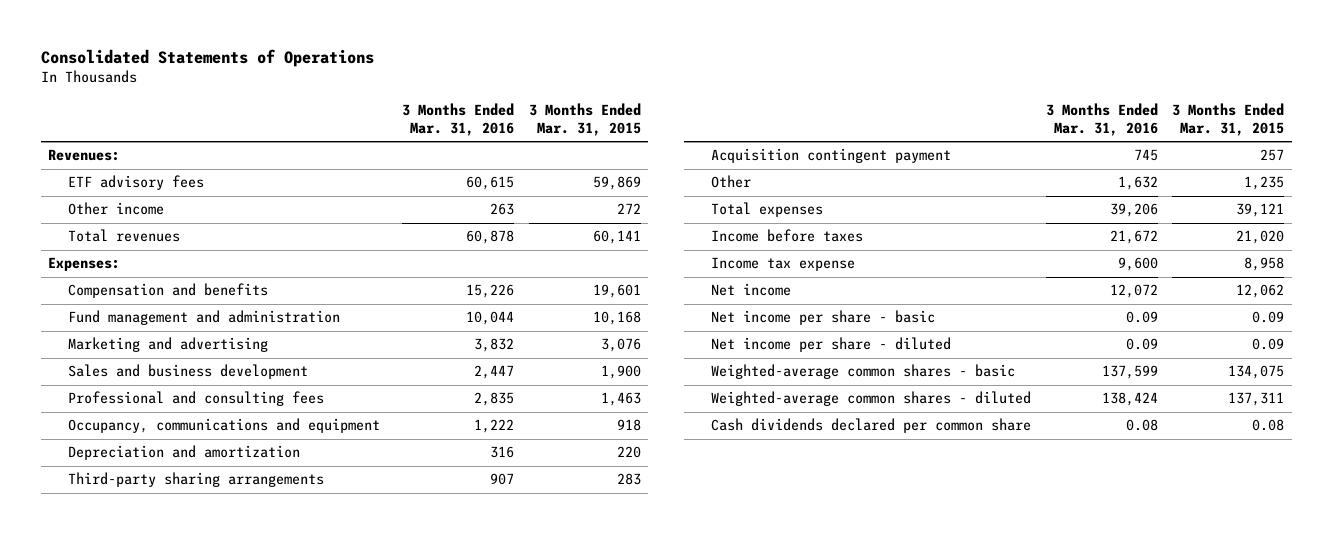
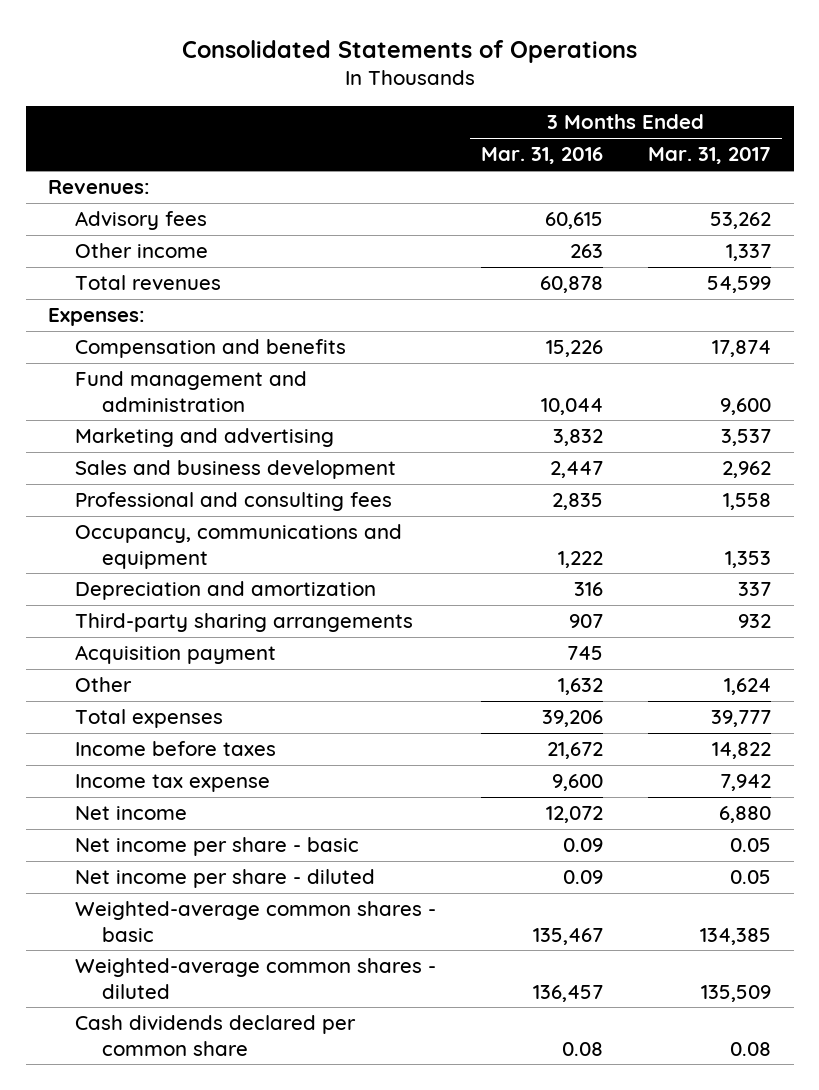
[528,103,641,137] 3 Months Ended Mar. 31, 2015 -> none
none -> [648,147,772,165] Mar. 31, 2017
[67,175,204,191] ETF advisory fees -> [75,211,208,231] Advisory fees
[711,148,952,164] Acquisition contingent payment -> [75,645,277,665] Acquisition payment
[1101,365,1158,380] 137,599 -> [533,927,604,945] 135,467
[1101,392,1158,407] 138,424 -> [533,984,604,1002] 136,457

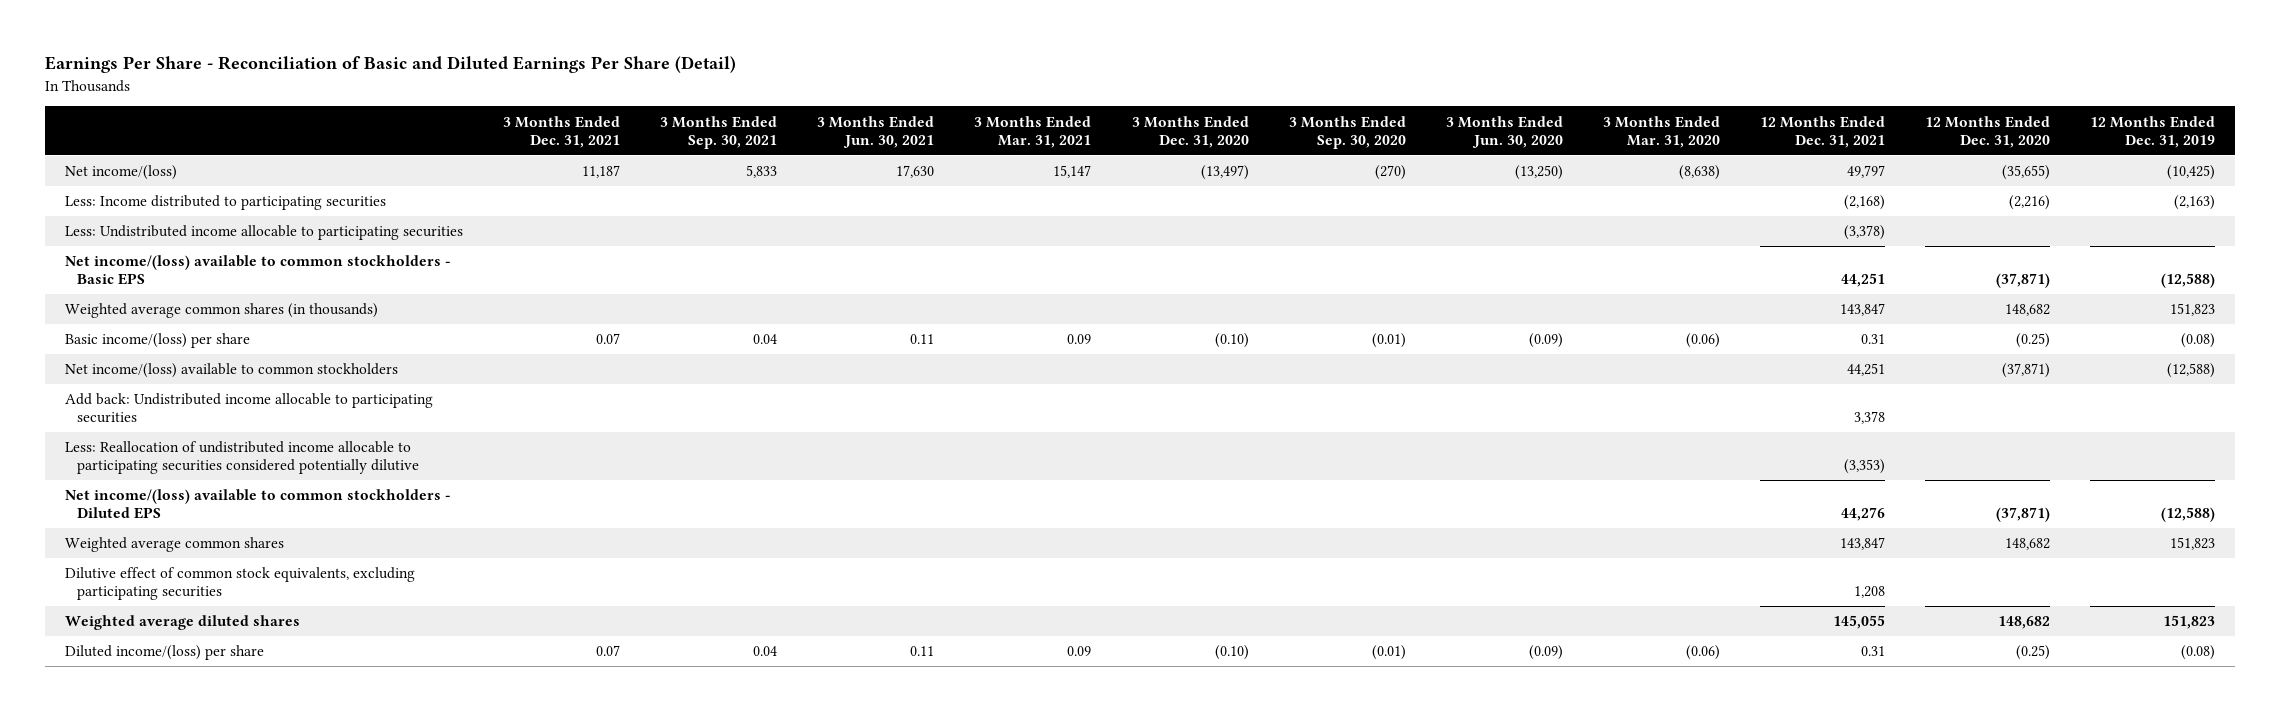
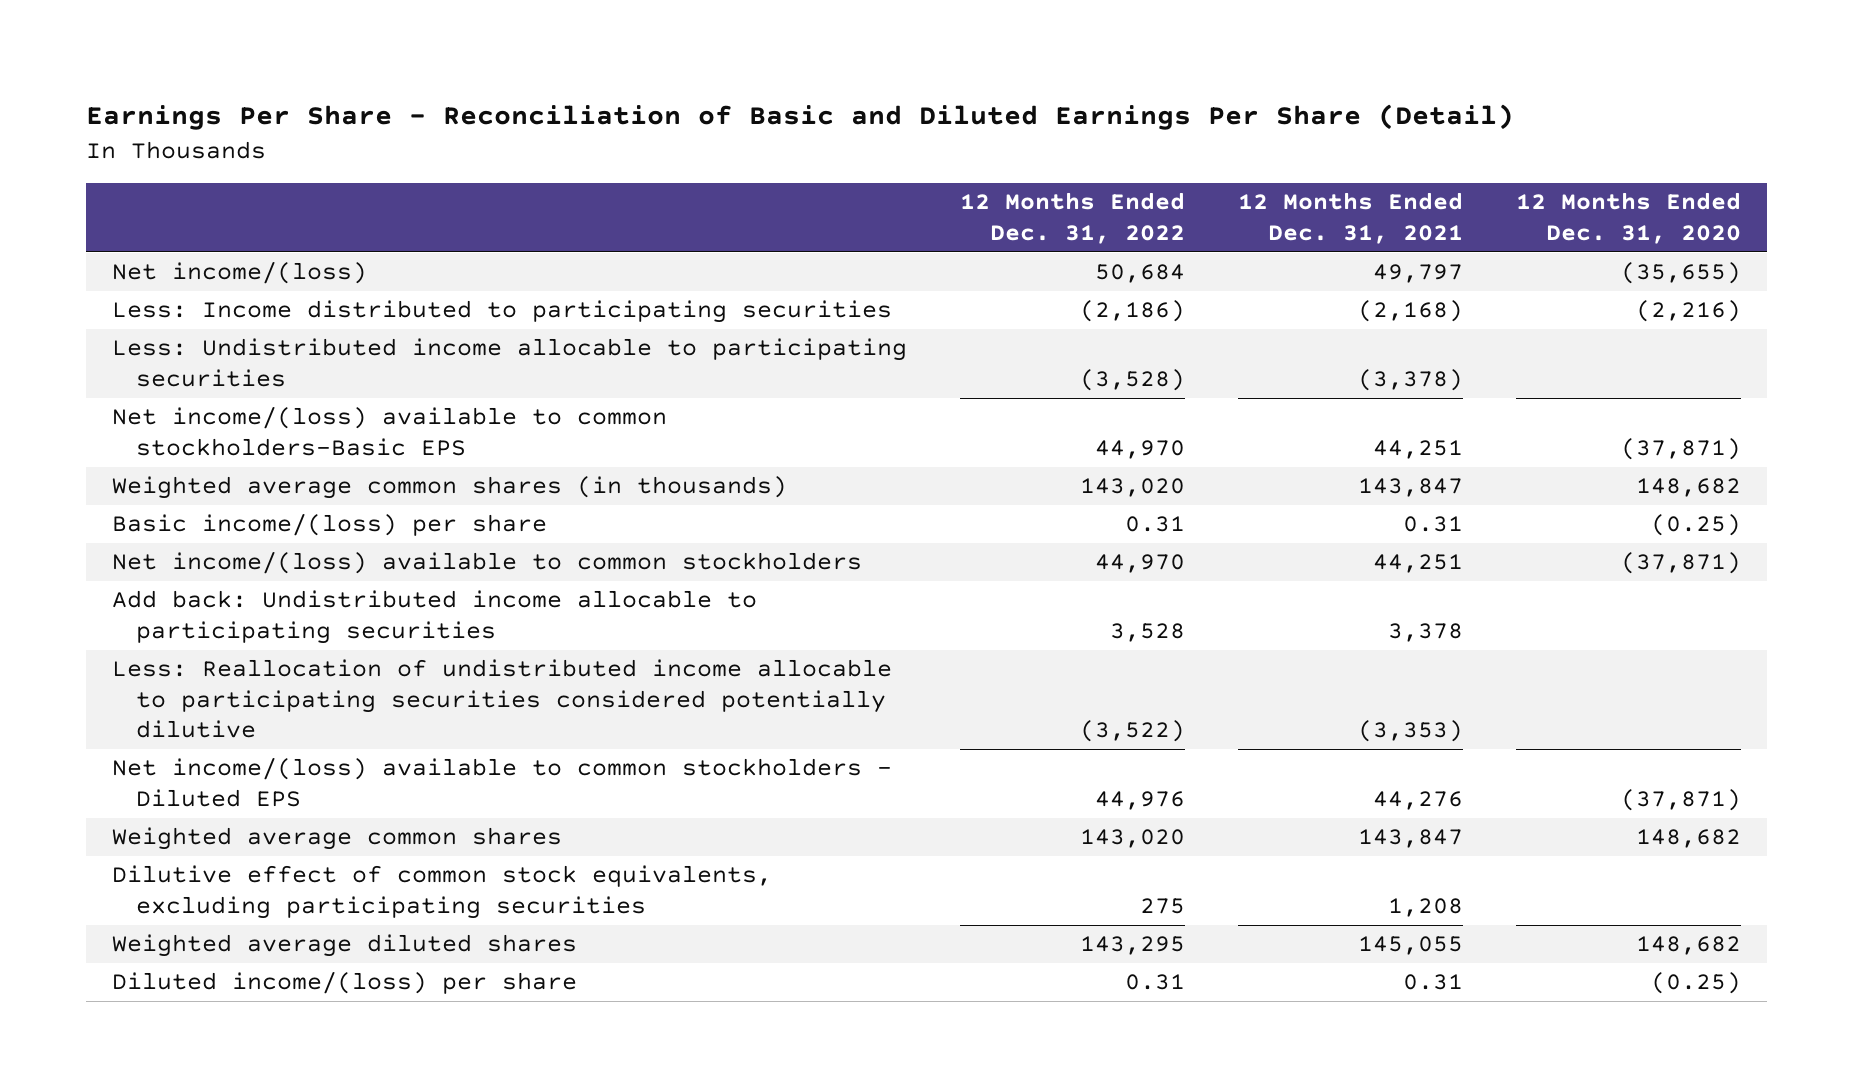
[503,115,621,148] 3 Months Ended Dec. 31, 2021 -> none
[660,115,778,149] 3 Months Ended Sep. 30, 2021 -> none
[817,115,935,148] 3 Months Ended Jun. 30, 2021 -> none
[974,115,1092,148] 3 Months Ended Mar. 31, 2021 -> none
[1131,115,1249,148] 3 Months Ended Dec. 31, 2020 -> none
[1288,115,1406,149] 3 Months Ended Sep. 30, 2020 -> none
[1445,115,1563,148] 3 Months Ended Jun. 30, 2020 -> none
[1602,115,1720,148] 3 Months Ended Mar. 31, 2020 -> none
[2090,115,2216,148] 12 Months Ended Dec. 31, 2019 -> none
none -> [959,192,1185,244] 12 Months Ended Dec. 31, 2022
[65,255,452,286] Net income/(loss) available to common stockholders - Basic EPS -> [112,406,668,456] Net income/(loss) available to common stockholders-Basic EPS

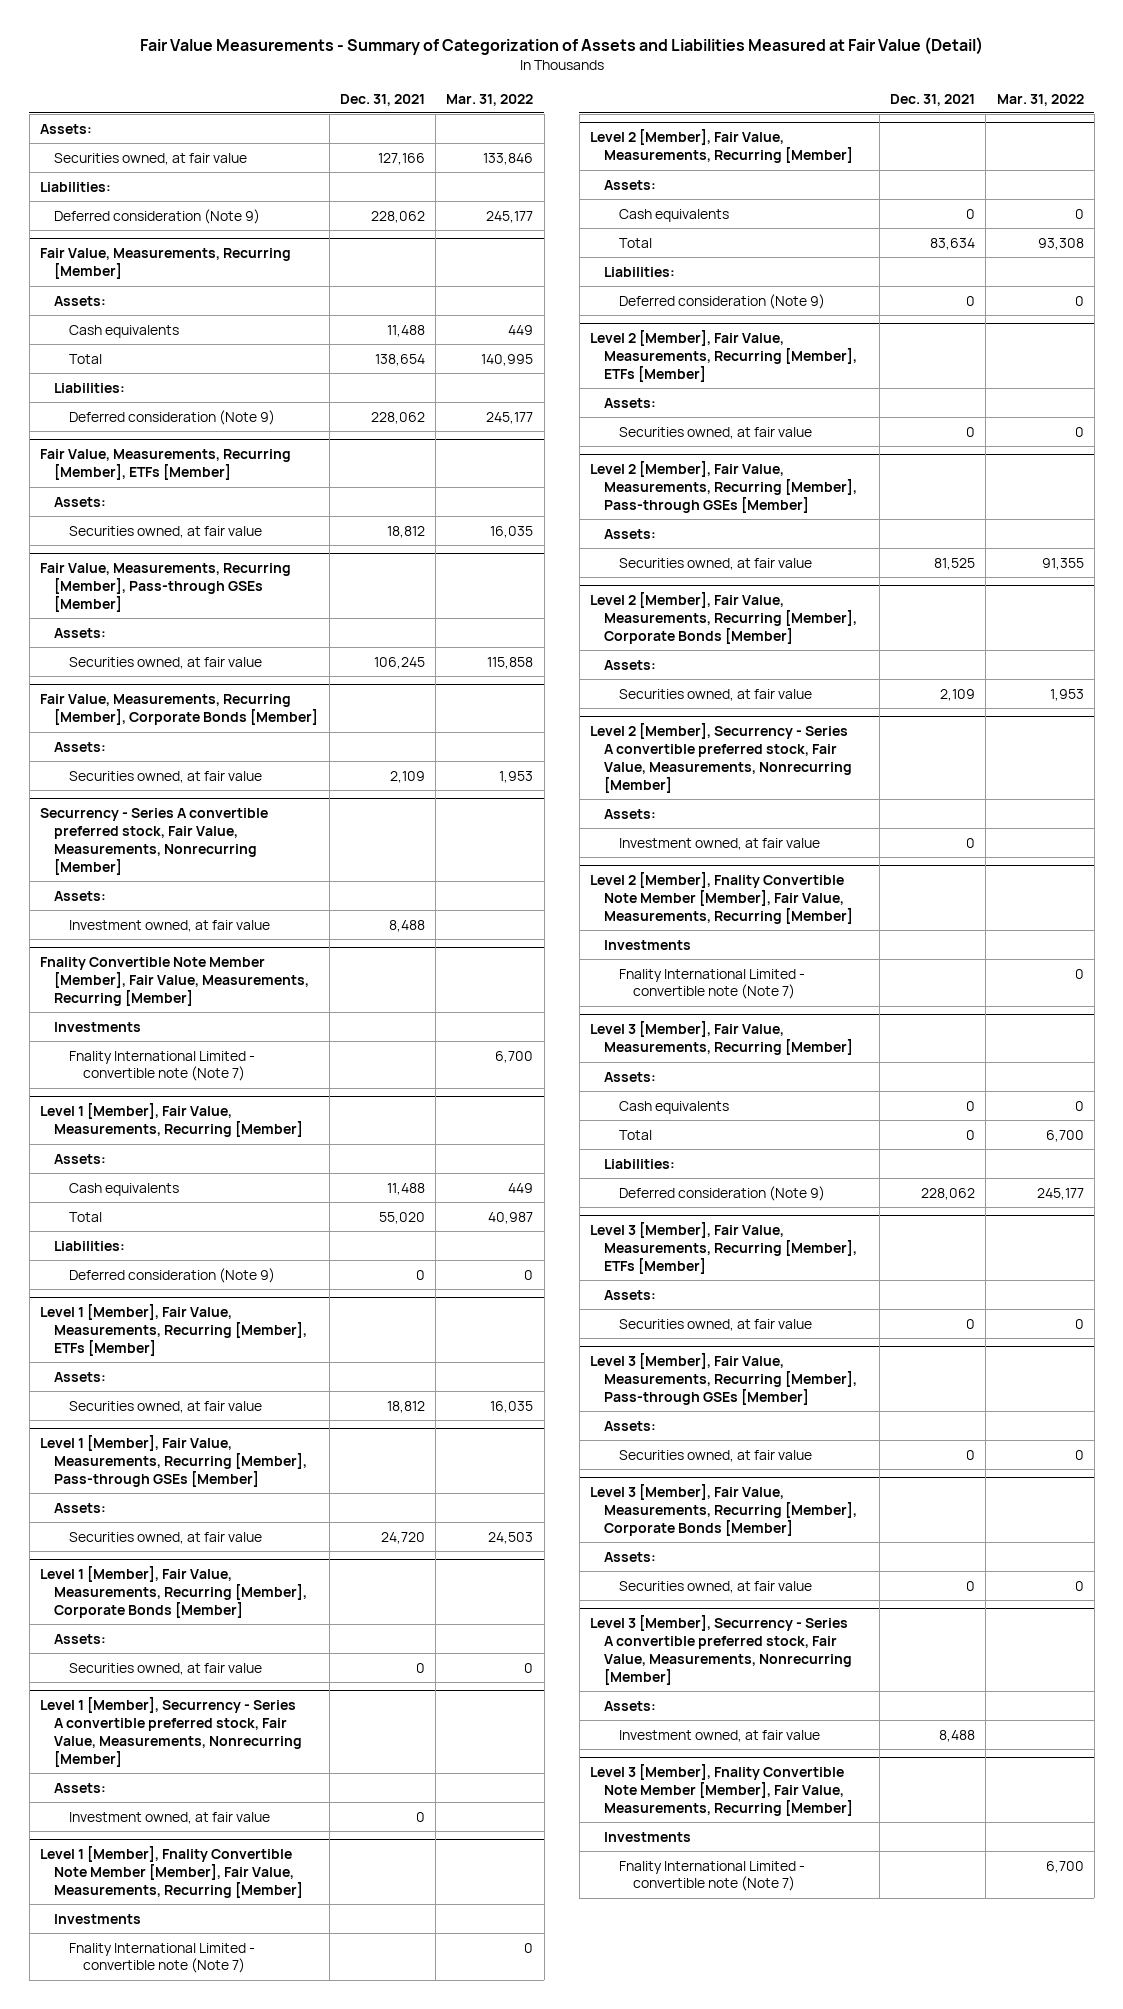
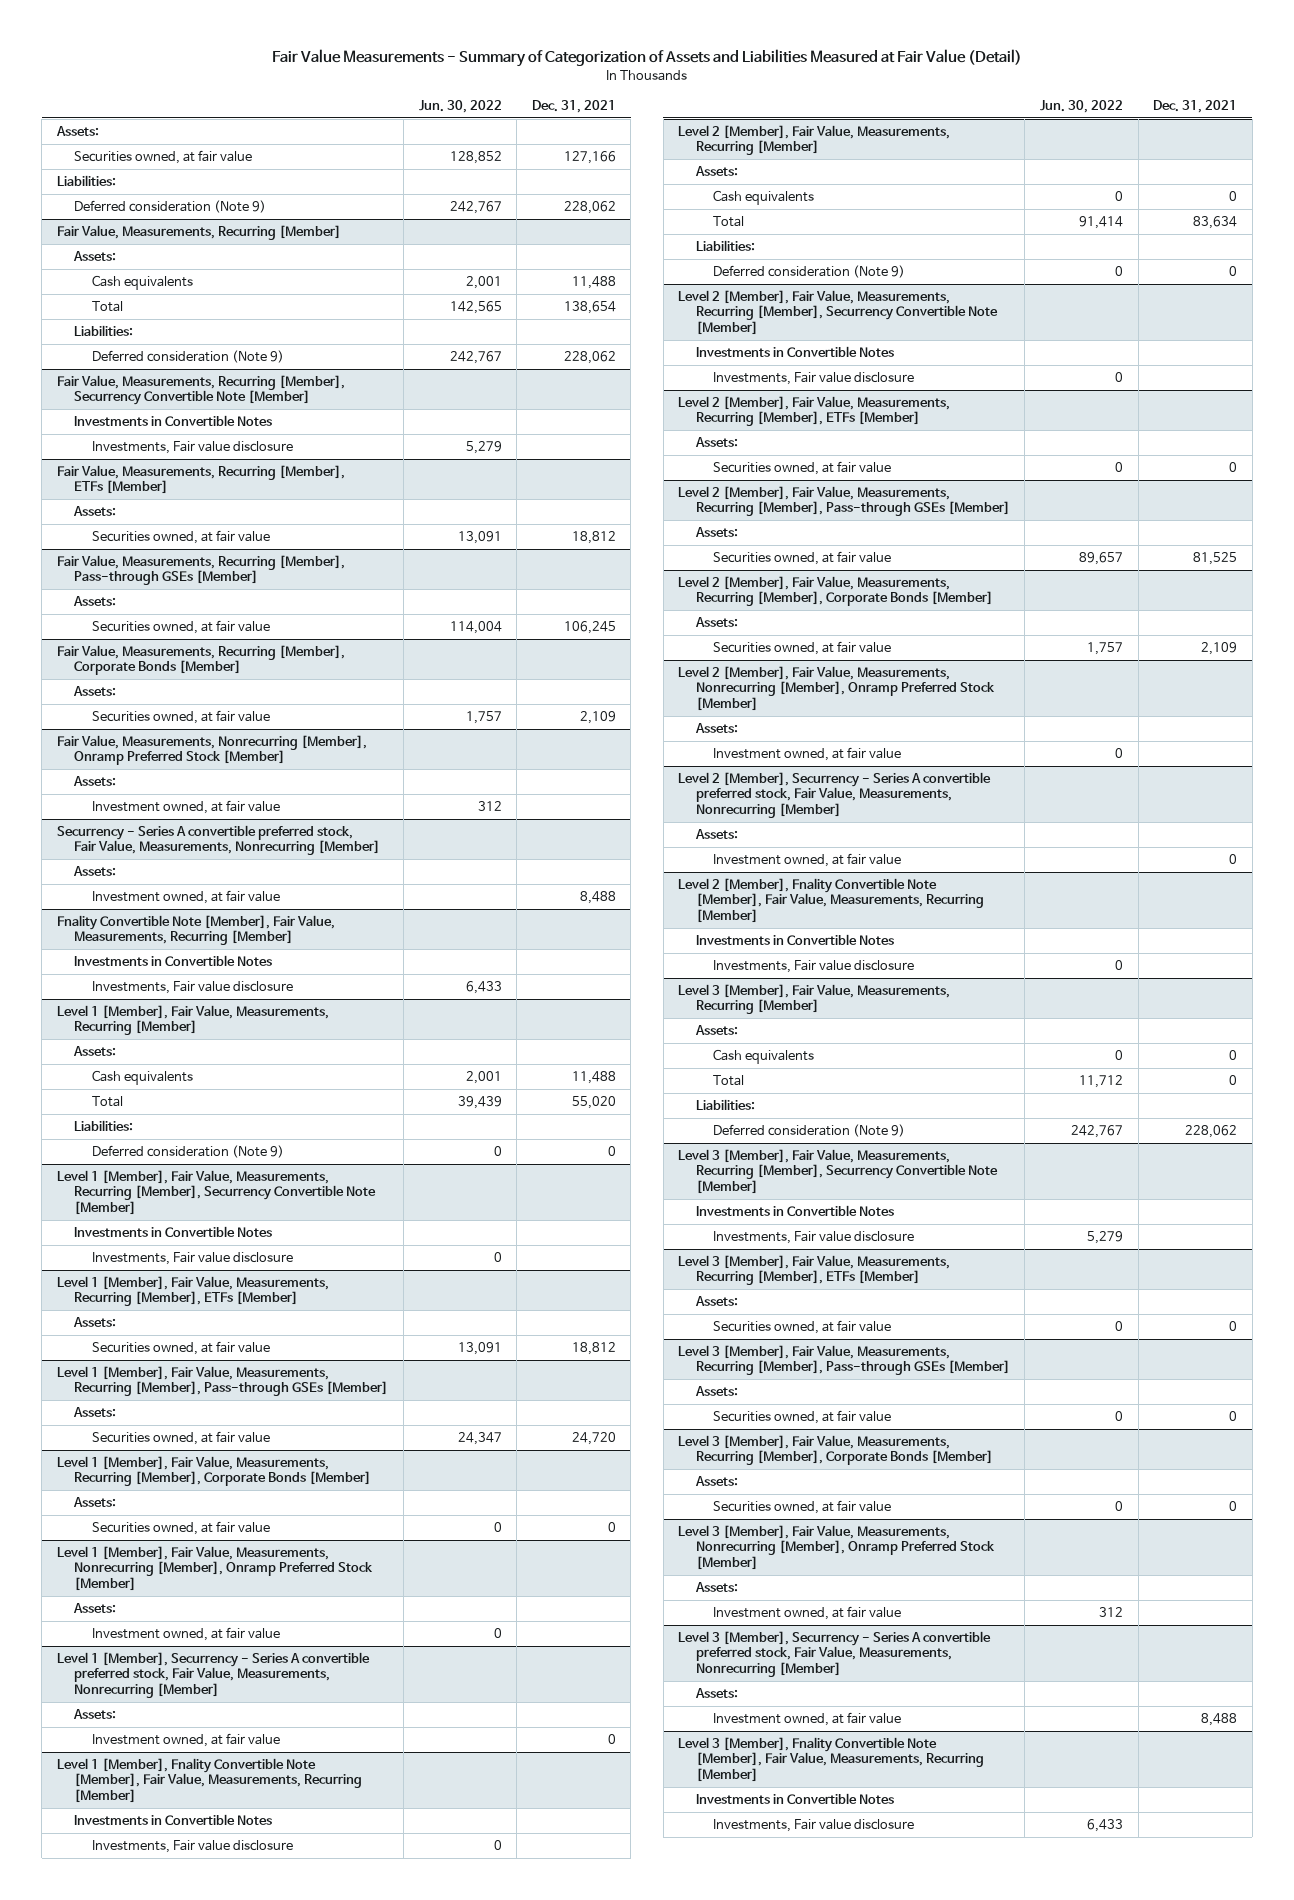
[446,93,534,106] Mar. 31, 2022 -> none
none -> [418,99,502,113] Jun. 30, 2022
none -> [57,375,346,406] Fair Value, Measurements, Recurring [Member], Securrency Convertible Note [Member]
none -> [74,415,273,427] Investments in Convertible Notes
none -> [91,441,293,455] Investments, Fair value disclosure
none -> [57,735,368,766] Fair Value, Measurements, Nonrecurring [Member], Onramp Preferred Stock [Member]
none -> [73,776,117,787] Assets:
none -> [91,800,280,815] Investment owned, at fair value
[39,957,310,1007] Fnality Convertible Note Member [Member], Fair Value, Measurements, Recurring [Member] -> [57,915,336,946] Fnality Convertible Note [Member], Fair Value, Measurements, Recurring [Member]
[54,1021,142,1032] Investments -> [74,955,273,967] Investments in Convertible Notes
[68,1050,255,1082] Fnality International Limited - convertible note (Note 7) -> [91,981,293,995] Investments, Fair value disclosure
none -> [57,1170,377,1215] Level 1 [Member], Fair Value, Measurements, Recurring [Member], Securrency Convertible Note [Member]
none -> [74,1226,273,1238] Investments in Convertible Notes
none -> [91,1252,293,1266] Investments, Fair value disclosure
none -> [57,1546,374,1591] Level 1 [Member], Fair Value, Measurements, Nonrecurring [Member], Onramp Preferred Stock [Member]
none -> [73,1603,117,1614] Assets:
none -> [91,1627,280,1642] Investment owned, at fair value
[39,1846,304,1899] Level 1 [Member], Fnality Convertible Note Member [Member], Fair Value, Measurements, Recurring [Member] -> [57,1758,363,1803] Level 1 [Member], Fnality Convertible Note [Member], Fair Value, Measurements, Recurring [Member]
[54,1913,142,1924] Investments -> [74,1814,273,1826] Investments in Convertible Notes
[68,1942,255,1974] Fnality International Limited - convertible note (Note 7) -> [91,1840,293,1854] Investments, Fair value disclosure
none -> [678,290,998,335] Level 2 [Member], Fair Value, Measurements, Recurring [Member], Securrency Convertible Note [Member]
none -> [695,346,894,358] Investments in Convertible Notes
none -> [712,372,914,386] Investments, Fair value disclosure
none -> [678,666,995,711] Level 2 [Member], Fair Value, Measurements, Nonrecurring [Member], Onramp Preferred Stock [Member]
none -> [694,723,738,734] Assets:
none -> [712,747,901,762] Investment owned, at fair value
[590,872,854,925] Level 2 [Member], Fnality Convertible Note Member [Member], Fair Value, Measurements, Recurring [Member] -> [678,878,984,923] Level 2 [Member], Fnality Convertible Note [Member], Fair Value, Measurements, Recurring [Member]
[604,939,692,950] Investments -> [695,934,894,946] Investments in Convertible Notes
[618,968,805,1000] Fnality International Limited - convertible note (Note 7) -> [712,960,914,974] Investments, Fair value disclosure
none -> [678,1149,998,1194] Level 3 [Member], Fair Value, Measurements, Recurring [Member], Securrency Convertible Note [Member]
none -> [695,1205,894,1217] Investments in Convertible Notes
none -> [712,1231,914,1245] Investments, Fair value disclosure
none -> [678,1525,995,1570] Level 3 [Member], Fair Value, Measurements, Nonrecurring [Member], Onramp Preferred Stock [Member]
none -> [694,1582,738,1593] Assets:
none -> [712,1606,901,1621] Investment owned, at fair value
[590,1764,854,1817] Level 3 [Member], Fnality Convertible Note Member [Member], Fair Value, Measurements, Recurring [Member] -> [678,1737,984,1782] Level 3 [Member], Fnality Convertible Note [Member], Fair Value, Measurements, Recurring [Member]
[604,1831,692,1842] Investments -> [695,1793,894,1805] Investments in Convertible Notes
[618,1860,805,1892] Fnality International Limited - convertible note (Note 7) -> [712,1819,914,1833] Investments, Fair value disclosure

